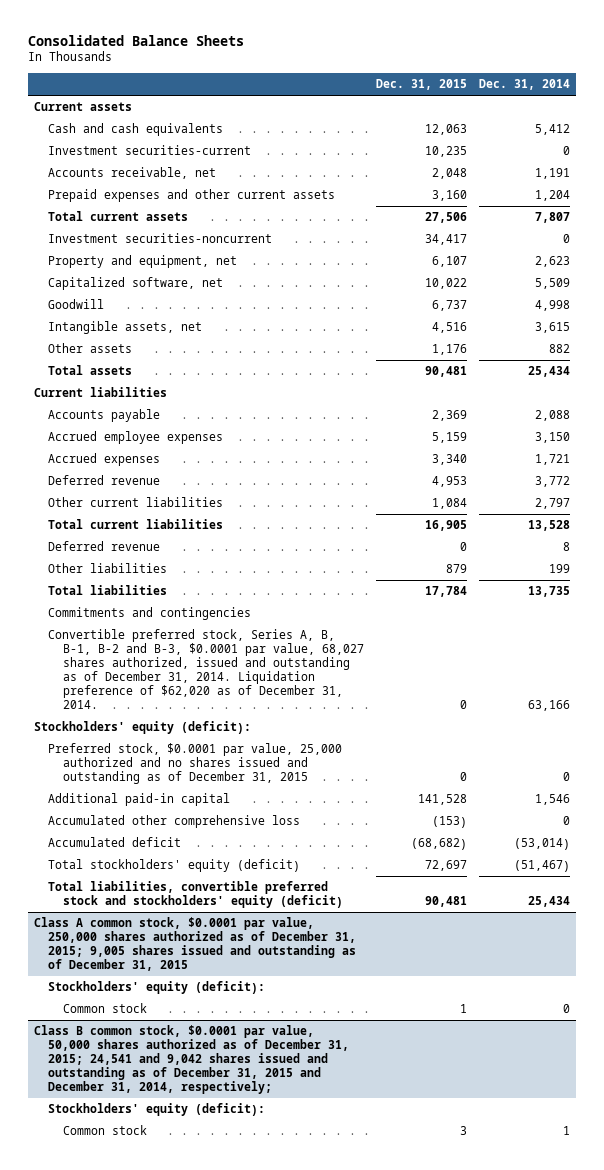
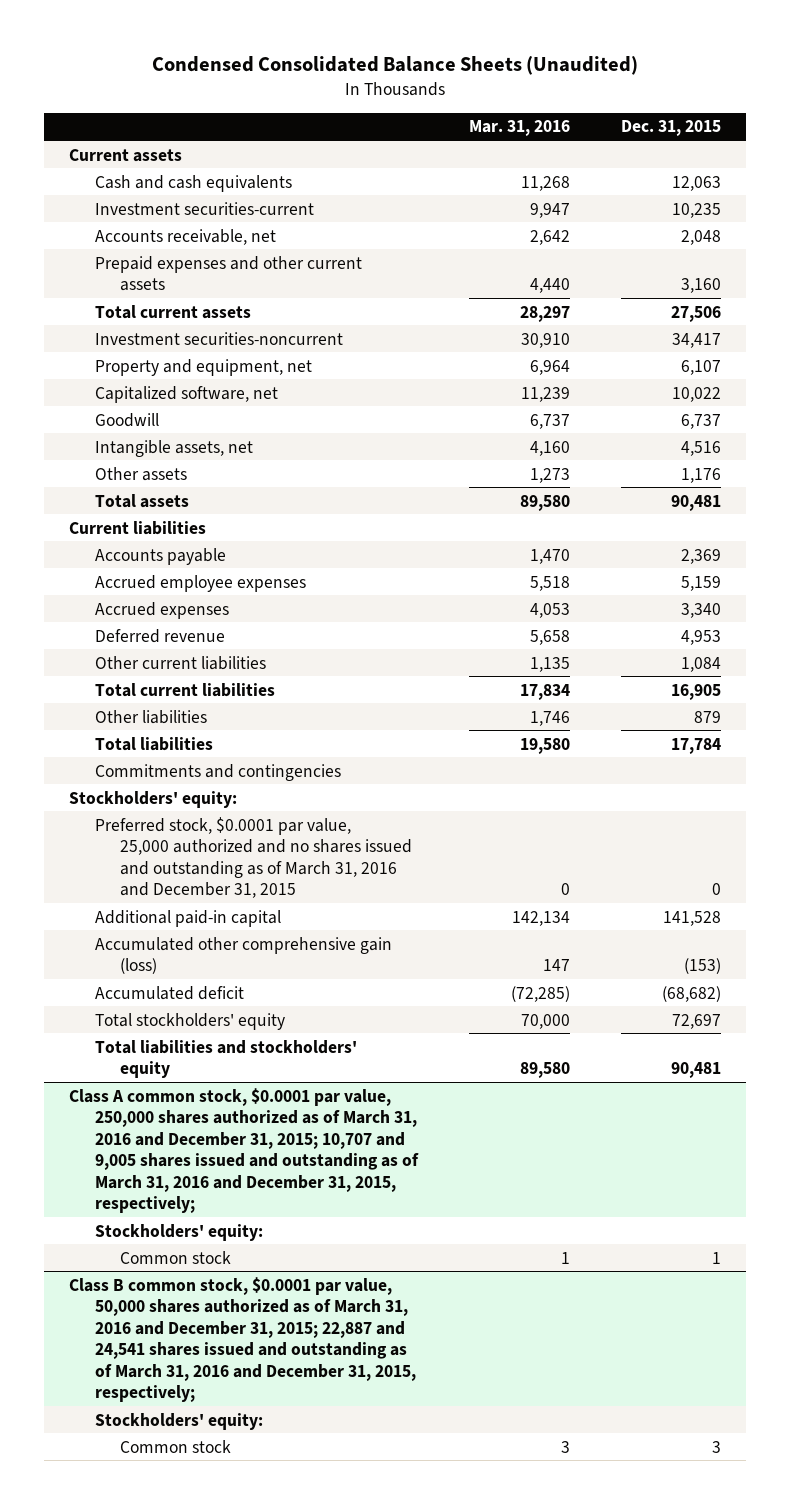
[27,34,244,46] Consolidated Balance Sheets -> [152,56,639,76] Condensed Consolidated Balance Sheets (Unaudited)
[479,79,571,91] Dec. 31, 2014 -> none
none -> [468,120,570,137] Mar. 31, 2016
[48,541,161,552] Deferred revenue -> none
[48,629,365,710] Convertible preferred stock, Series A, B, B-1, B-2 and B-3, $0.0001 par value, 68,027 shares authorized, issued and outstanding as of December 31, 2014. Liquidation preference of $62,020 as of December 31, 2014. -> none
[33,721,251,735] Stockholders' equity (deficit): -> [69,790,238,808] Stockholders' equity:
[48,743,343,785] Preferred stock, $0.0001 par value, 25,000 authorized and no shares issued and outstanding as of December 31, 2015 -> [94,816,413,899] Preferred stock, $0.0001 par value, 25,000 authorized and no shares issued and outstanding as of March 31, 2016 and December 31, 2015
[48,815,301,829] Accumulated other comprehensive loss -> [94,936,392,975] Accumulated other comprehensive gain (loss)
[48,859,301,873] Total stockholders' equity (deficit) -> [94,1012,285,1030] Total stockholders' equity
[48,881,344,909] Total liabilities, convertible preferred stock and stockholders' equity (deficit) -> [94,1039,357,1079] Total liabilities and stockholders' equity
[33,917,357,972] Class A common stock, $0.0001 par value, 250,000 shares authorized as of December 31, 2015; 9,005 shares issued and outstanding as of December 31, 2015 -> [69,1087,419,1214] Class A common stock, $0.0001 par value, 250,000 shares authorized as of March 31, 2016 and December 31, 2015; 10,707 and 9,005 shares issued and outstanding as of March 31, 2016 and December 31, 2015, respectively;
[48,981,266,995] Stockholders' equity (deficit): -> [94,1223,263,1241] Stockholders' equity:
[33,1025,350,1095] Class B common stock, $0.0001 par value, 50,000 shares authorized as of December 31, 2015; 24,541 and 9,042 shares issued and outstanding as of December 31, 2015 and December 31, 2014, respectively; -> [69,1276,416,1403] Class B common stock, $0.0001 par value, 50,000 shares authorized as of March 31, 2016 and December 31, 2015; 22,887 and 24,541 shares issued and outstanding as of March 31, 2016 and December 31, 2015, respectively;
[48,1103,266,1117] Stockholders' equity (deficit): -> [94,1412,263,1430] Stockholders' equity:

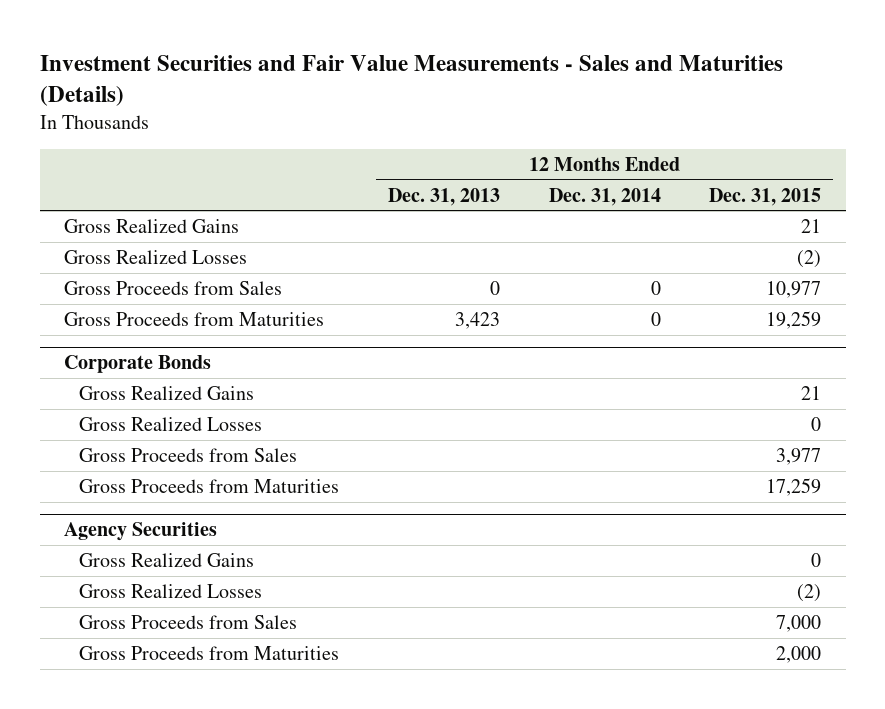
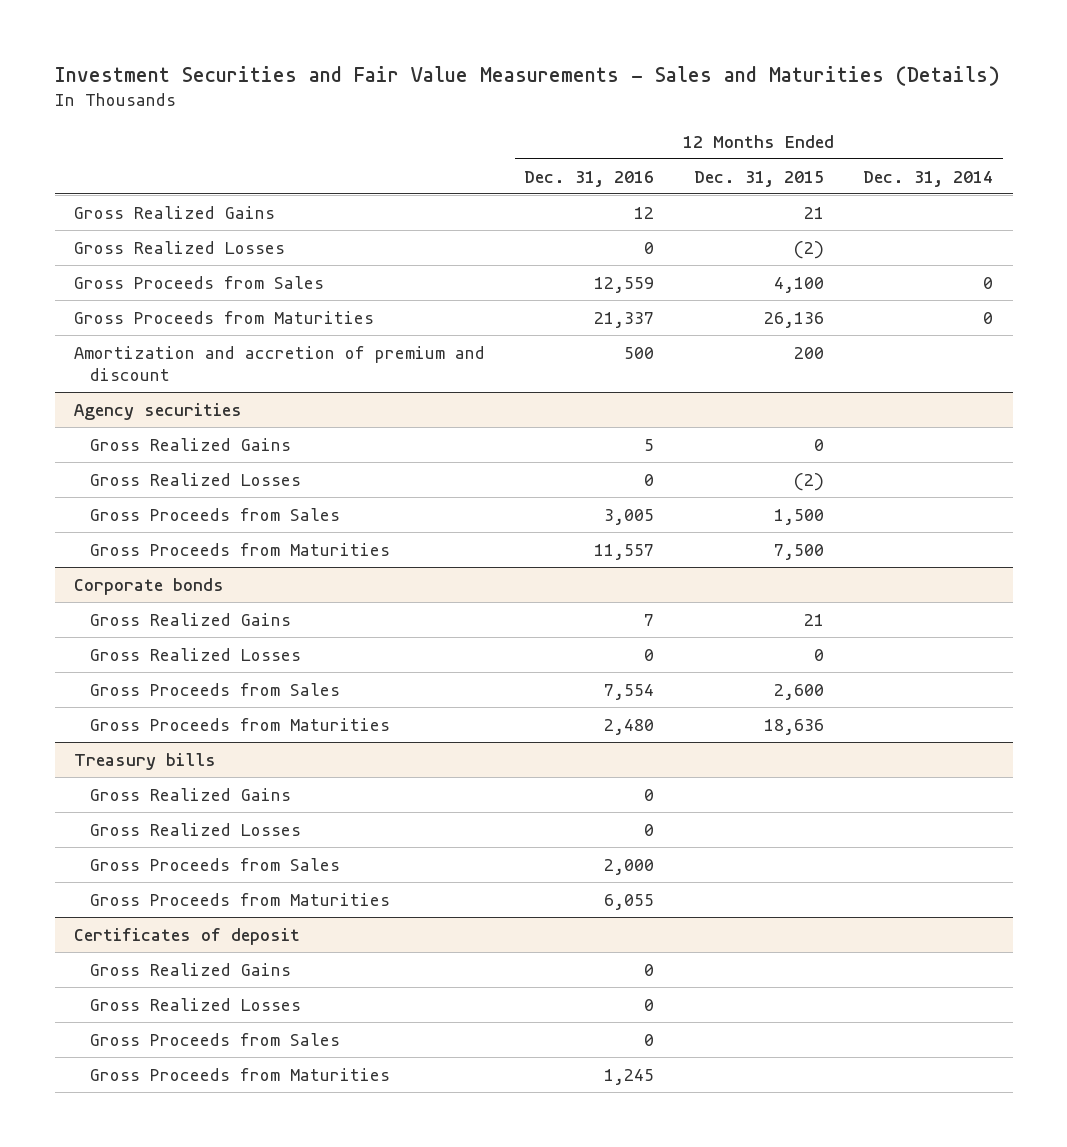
[388,187,501,206] Dec. 31, 2013 -> none
none -> [524,170,655,187] Dec. 31, 2016
[63,355,211,374] Corporate Bonds -> none
[79,386,255,401] Gross Realized Gains -> none
[79,417,263,432] Gross Realized Losses -> none
[79,448,298,463] Gross Proceeds from Sales -> none
[79,479,340,494] Gross Proceeds from Maturities -> none
[766,281,822,299] 10,977 -> [773,276,824,293] 4,100
[766,311,822,330] 19,259 -> [763,311,824,328] 26,136
none -> [74,345,486,381] Amortization and accretion of premium and discount
[63,522,217,542] Agency Securities -> [74,402,243,420] Agency securities
[776,615,822,633] 7,000 -> [773,508,824,525] 1,500
[776,646,822,664] 2,000 -> [773,543,824,560] 7,500
none -> [74,577,225,595] Corporate bonds
none -> [89,612,291,626] Gross Realized Gains
none -> [89,647,301,661] Gross Realized Losses
none -> [89,682,340,696] Gross Proceeds from Sales
none -> [89,717,390,731] Gross Proceeds from Maturities
none -> [74,752,217,770] Treasury bills
none -> [89,787,291,801] Gross Realized Gains
none -> [89,822,301,836] Gross Realized Losses
none -> [89,857,340,871] Gross Proceeds from Sales
none -> [89,892,390,906] Gross Proceeds from Maturities
none -> [74,927,301,945] Certificates of deposit
none -> [89,962,291,976] Gross Realized Gains
none -> [89,997,301,1011] Gross Realized Losses
none -> [89,1032,340,1046] Gross Proceeds from Sales
none -> [89,1067,390,1081] Gross Proceeds from Maturities

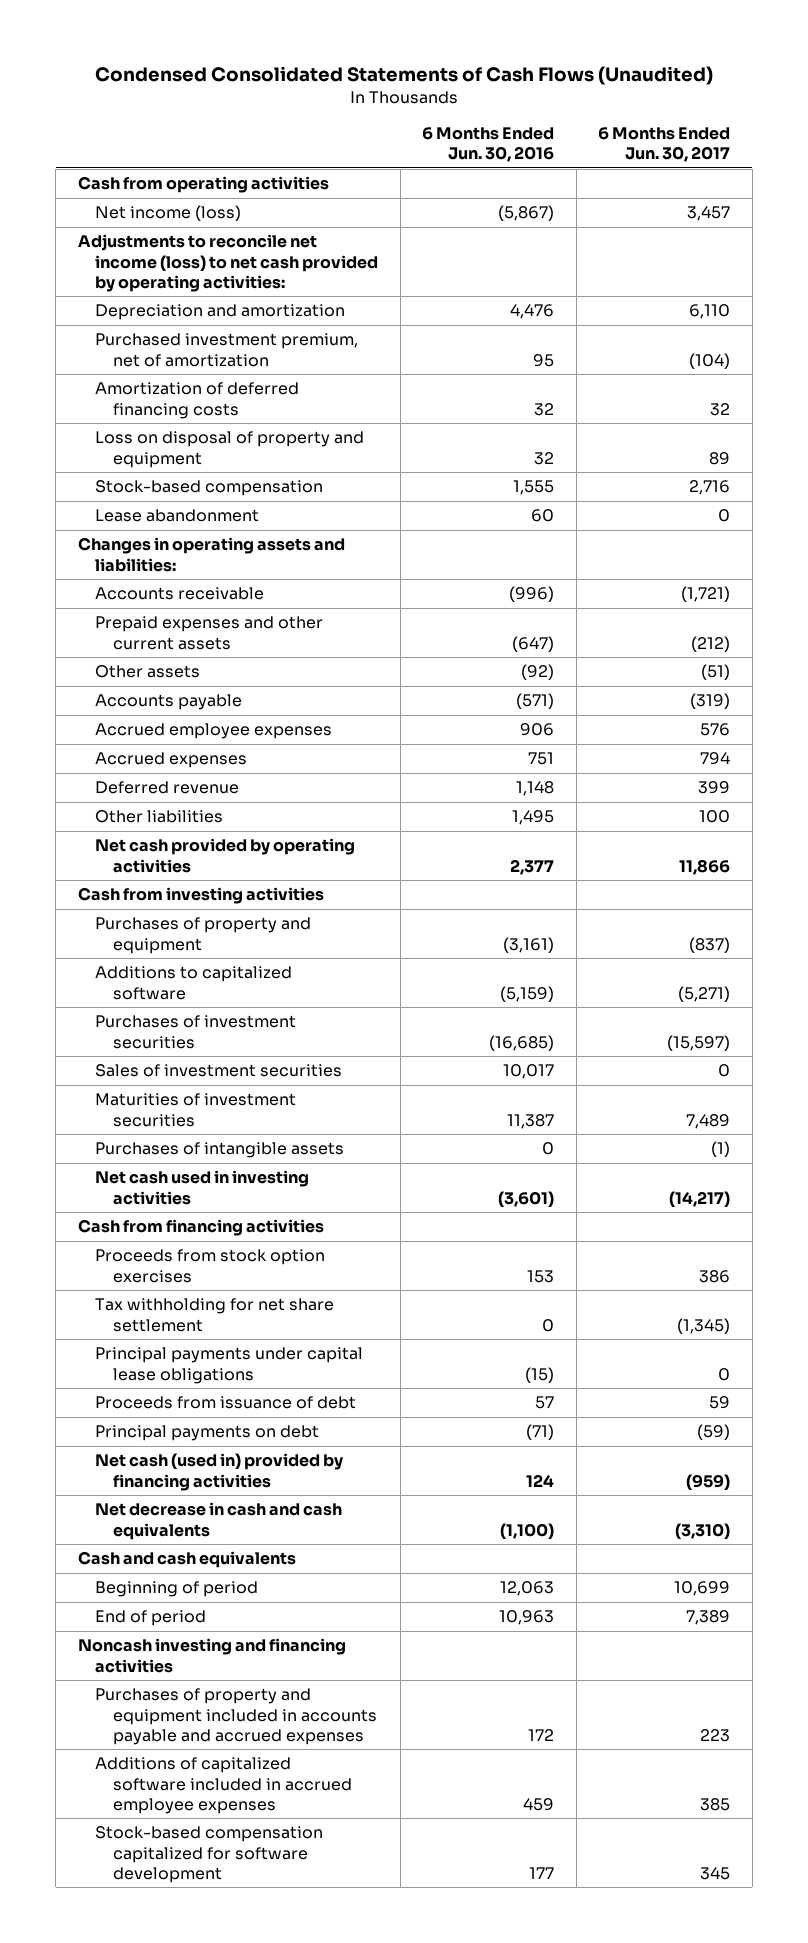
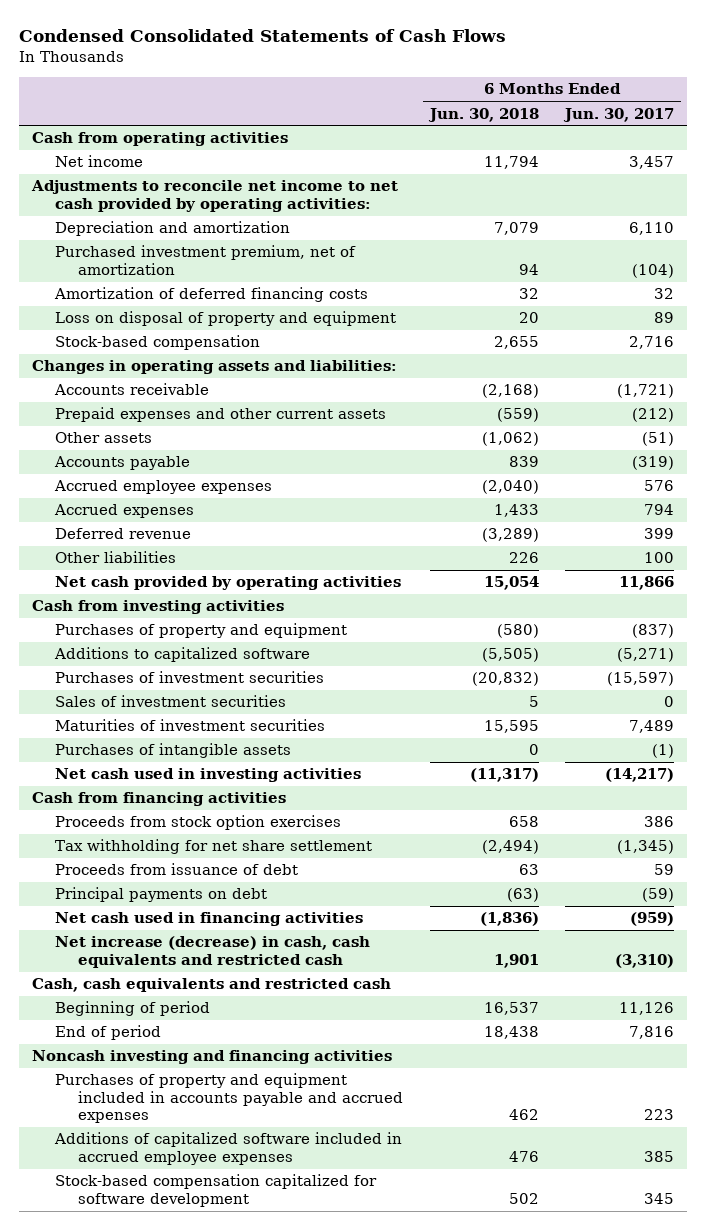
[95,65,714,85] Condensed Consolidated Statements of Cash Flows (Unaudited) -> [18,28,506,42] Condensed Consolidated Statements of Cash Flows
[422,126,555,163] 6 Months Ended Jun. 30, 2016 -> none
none -> [427,107,539,122] Jun. 30, 2018
[95,205,242,222] Net income (loss) -> [55,155,144,168] Net income
[77,234,379,292] Adjustments to reconcile net income (loss) to net cash provided by operating activities: -> [31,180,399,212] Adjustments to reconcile net income to net cash provided by operating activities:
[95,509,260,523] Lease abandonment -> none
[95,1347,364,1384] Principal payments under capital lease obligations -> none
[95,1453,344,1491] Net cash (used in) provided by financing activities -> [55,912,364,927] Net cash used in financing activities
[95,1502,343,1540] Net decrease in cash and cash equivalents -> [55,936,371,968] Net increase (decrease) in cash, cash equivalents and restricted cash
[77,1551,296,1569] Cash and cash equivalents -> [32,978,392,993] Cash, cash equivalents and restricted cash
[674,1581,731,1597] 10,699 -> [619,1002,675,1016] 11,126
[686,1610,731,1626] 7,389 -> [629,1026,675,1040] 7,816

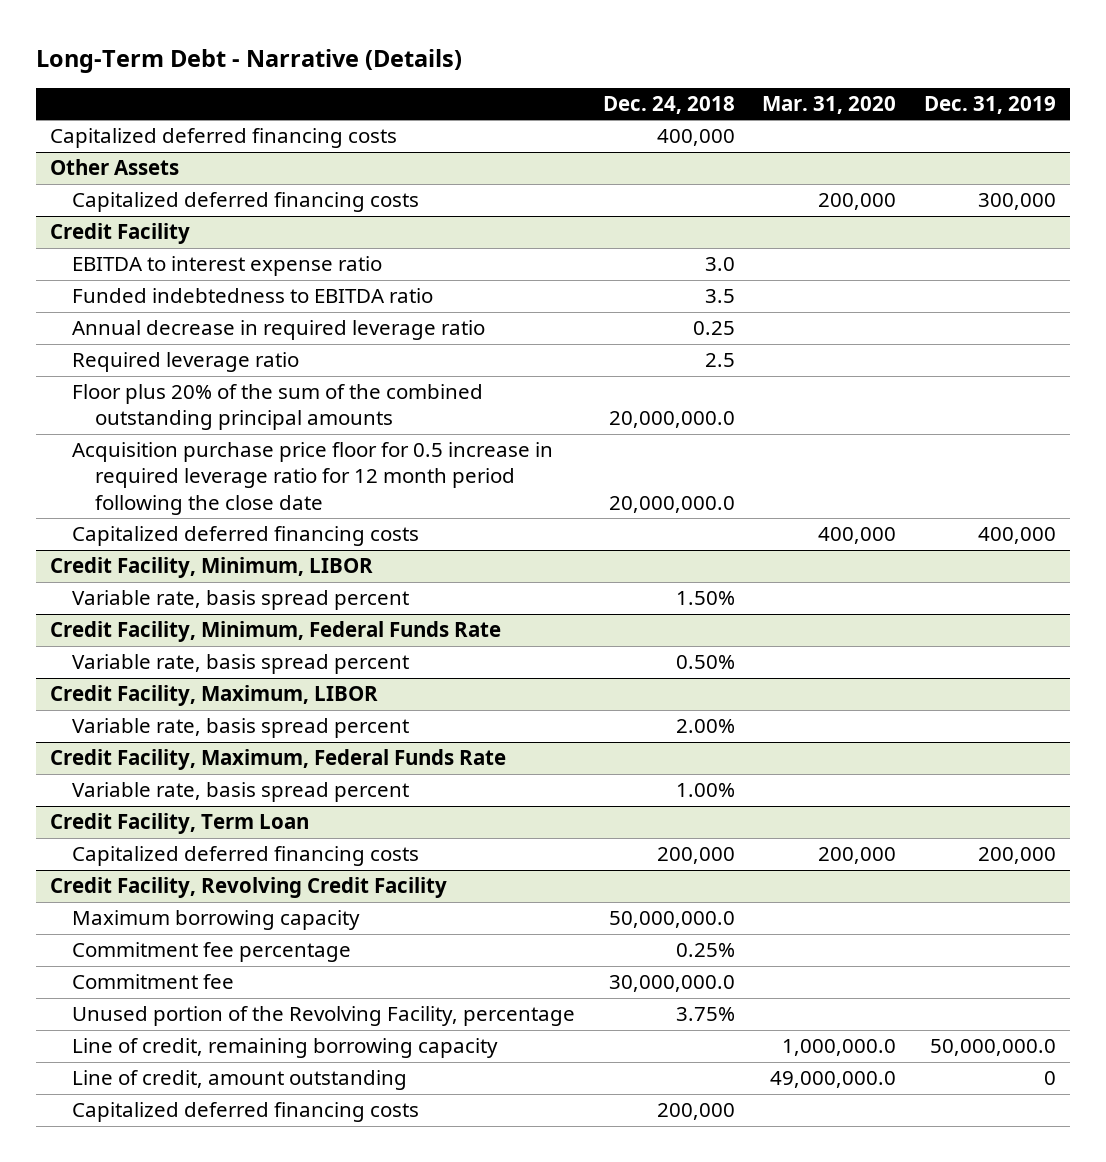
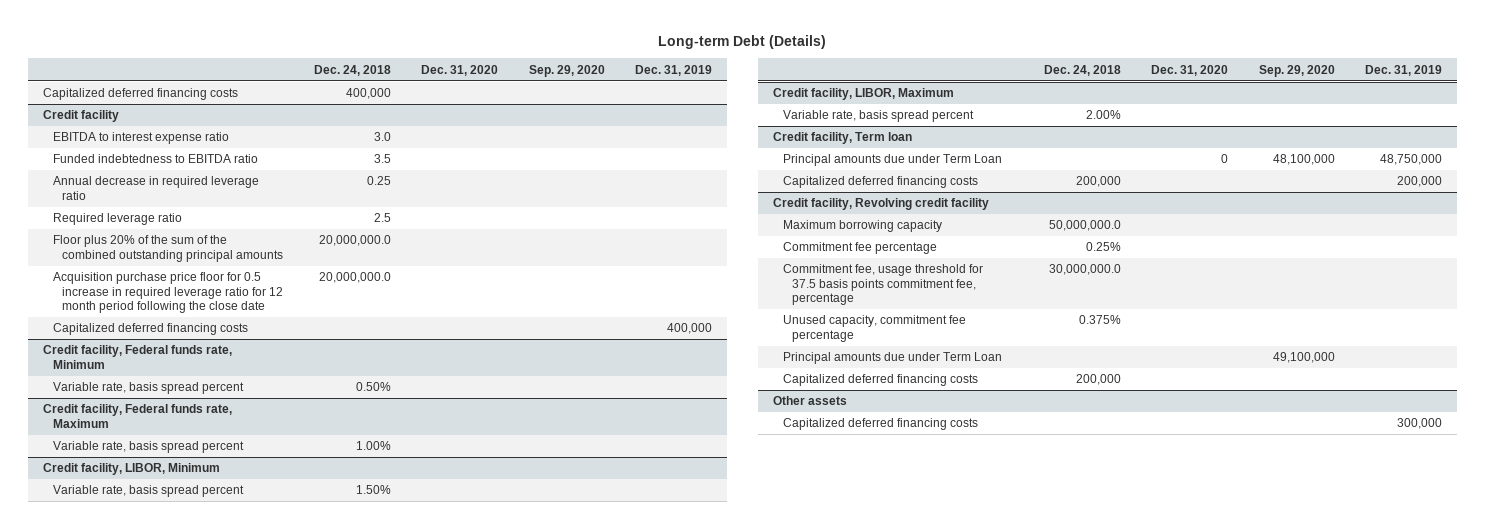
[35,49,462,74] Long-Term Debt - Narrative (Details) -> [658,35,827,50] Long-term Debt (Details)
[762,95,897,114] Mar. 31, 2020 -> none
none -> [421,64,499,76] Dec. 31, 2020
none -> [528,64,605,77] Sep. 29, 2020
[49,159,179,176] Other Assets -> none
[72,192,420,213] Capitalized deferred financing costs -> none
[49,223,190,245] Credit Facility -> [42,110,119,123] Credit facility
[49,557,373,579] Credit Facility, Minimum, LIBOR -> none
[72,590,410,611] Variable rate, basis spread percent -> none
[49,621,501,643] Credit Facility, Minimum, Federal Funds Rate -> [42,345,232,369] Credit facility, Federal funds rate, Minimum
[49,685,378,707] Credit Facility, Maximum, LIBOR -> none
[72,718,410,739] Variable rate, basis spread percent -> none
[49,749,506,771] Credit Facility, Maximum, Federal Funds Rate -> [42,404,232,428] Credit facility, Federal funds rate, Maximum
none -> [42,463,220,476] Credit facility, LIBOR, Minimum
none -> [52,485,244,498] Variable rate, basis spread percent
none -> [772,88,954,101] Credit facility, LIBOR, Maximum
none -> [782,110,974,123] Variable rate, basis spread percent
[49,813,309,835] Credit Facility, Term Loan -> [772,132,912,145] Credit facility, Term loan
none -> [782,154,1002,167] Principal amounts due under Term Loan
[49,877,447,899] Credit Facility, Revolving Credit Facility -> [772,198,989,211] Credit facility, Revolving credit facility
[72,1038,499,1059] Line of credit, remaining borrowing capacity -> none
[72,1070,408,1091] Line of credit, amount outstanding -> none
[72,974,235,990] Commitment fee -> [782,264,983,306] Commitment fee, usage threshold for 37.5 basis points commitment fee, percentage
[72,1006,576,1027] Unused portion of the Revolving Facility, percentage -> [782,315,966,342] Unused capacity, commitment fee percentage
[675,1007,735,1022] 3.75% -> [1078,315,1121,325] 0.375%
none -> [782,352,1002,365] Principal amounts due under Term Loan
none -> [772,396,847,406] Other assets
none -> [782,418,978,431] Capitalized deferred financing costs

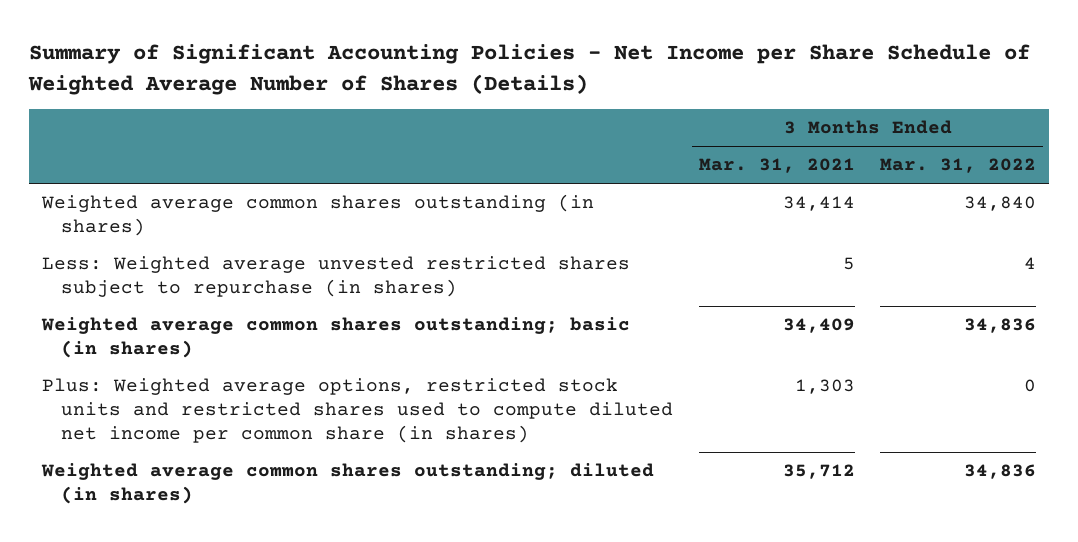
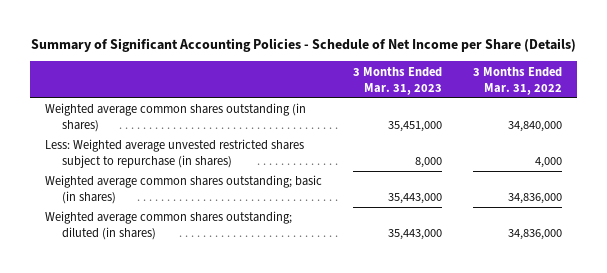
[28,44,1031,95] Summary of Significant Accounting Policies - Net Income per Share Schedule of Weighted Average Number of Shares (Details) -> [30,38,576,53] Summary of Significant Accounting Policies - Schedule of Net Income per Share (Details)
[698,158,855,174] Mar. 31, 2021 -> none
none -> [353,66,443,95] 3 Months Ended Mar. 31, 2023
[42,378,674,444] Plus: Weighted average options, restricted stock units and restricted shares used to compute diluted net income per common share (in shares) -> none
[964,196,1037,212] 34,840 -> [507,121,562,133] 34,840,000
[1024,257,1037,270] 4 -> [534,157,562,169] 4,000
[964,318,1037,334] 34,836 -> [507,193,562,205] 34,836,000
[964,464,1037,480] 34,836 -> [507,229,562,241] 34,836,000

